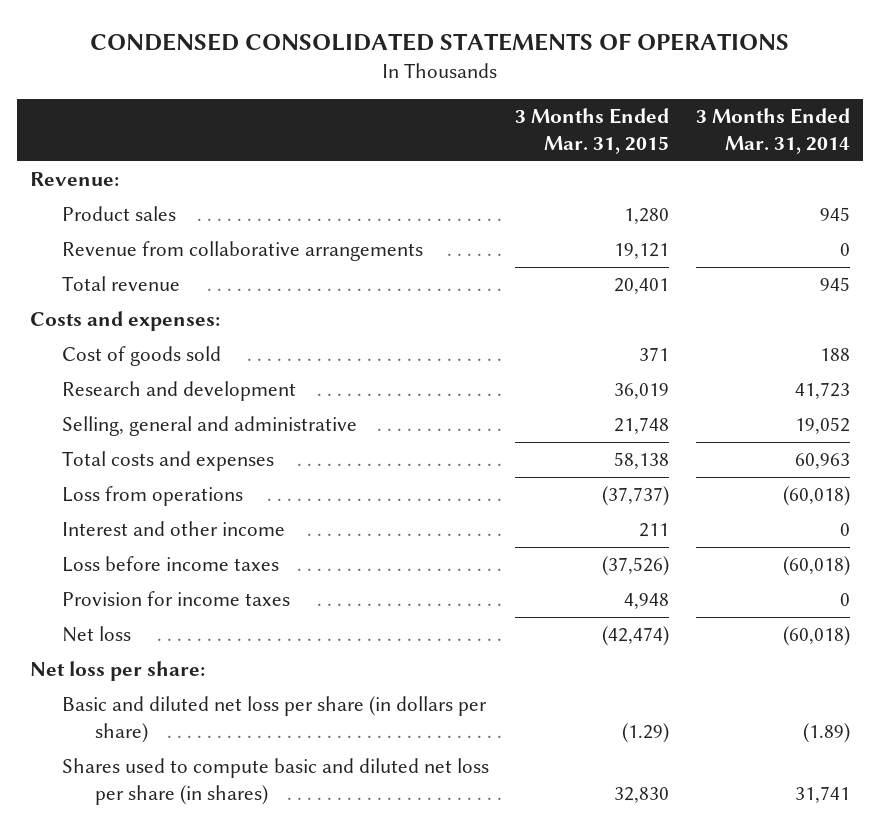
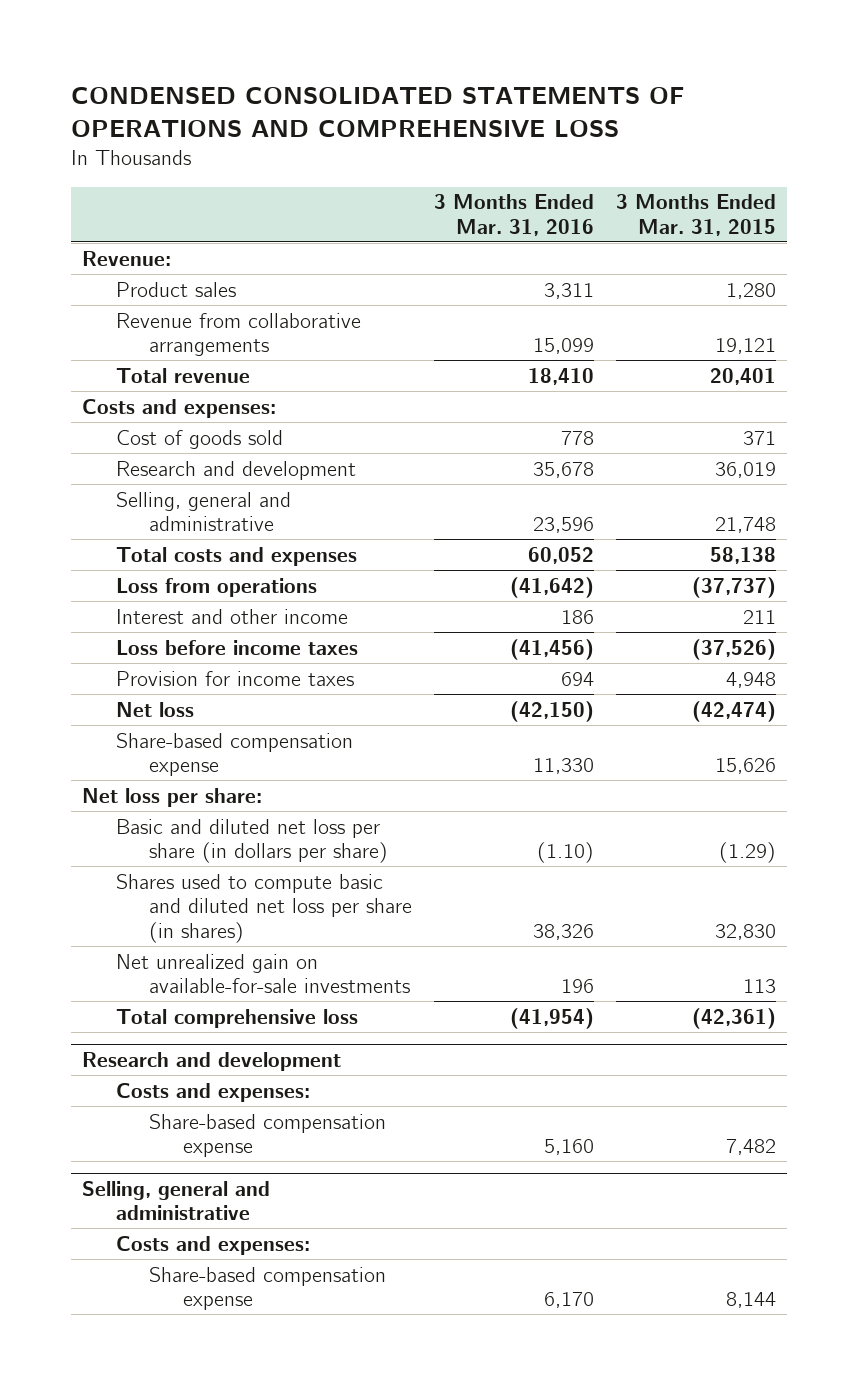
[89,32,789,51] CONDENSED CONSOLIDATED STATEMENTS OF OPERATIONS -> [71,87,685,137] CONDENSED CONSOLIDATED STATEMENTS OF OPERATIONS AND COMPREHENSIVE LOSS
[695,108,850,154] 3 Months Ended Mar. 31, 2014 -> none
none -> [434,194,595,236] 3 Months Ended Mar. 31, 2016
none -> [115,732,353,777] Share-based compensation expense
none -> [115,953,411,994] Net unrealized gain on available-for-sale investments
none -> [115,1008,358,1028] Total comprehensive loss
none -> [82,1051,342,1071] Research and development
none -> [115,1082,310,1102] Costs and expenses:
none -> [149,1113,387,1158] Share-based compensation expense
none -> [82,1180,271,1221] Selling, general and administrative
none -> [115,1235,310,1255] Costs and expenses:
none -> [149,1266,387,1311] Share-based compensation expense

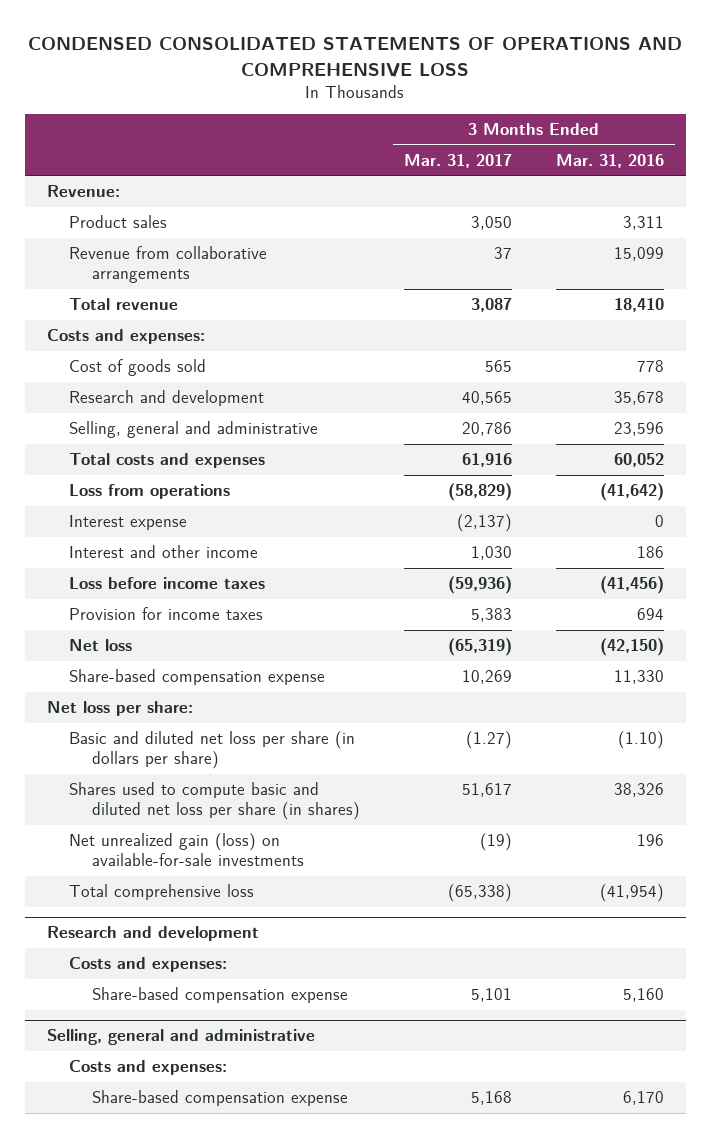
[616,194,777,236] 3 Months Ended Mar. 31, 2015 -> none
none -> [404,153,513,168] Mar. 31, 2017
none -> [69,514,188,530] Interest expense
[115,953,411,994] Net unrealized gain on available-for-sale investments -> [69,832,305,867] Net unrealized gain (loss) on available-for-sale investments

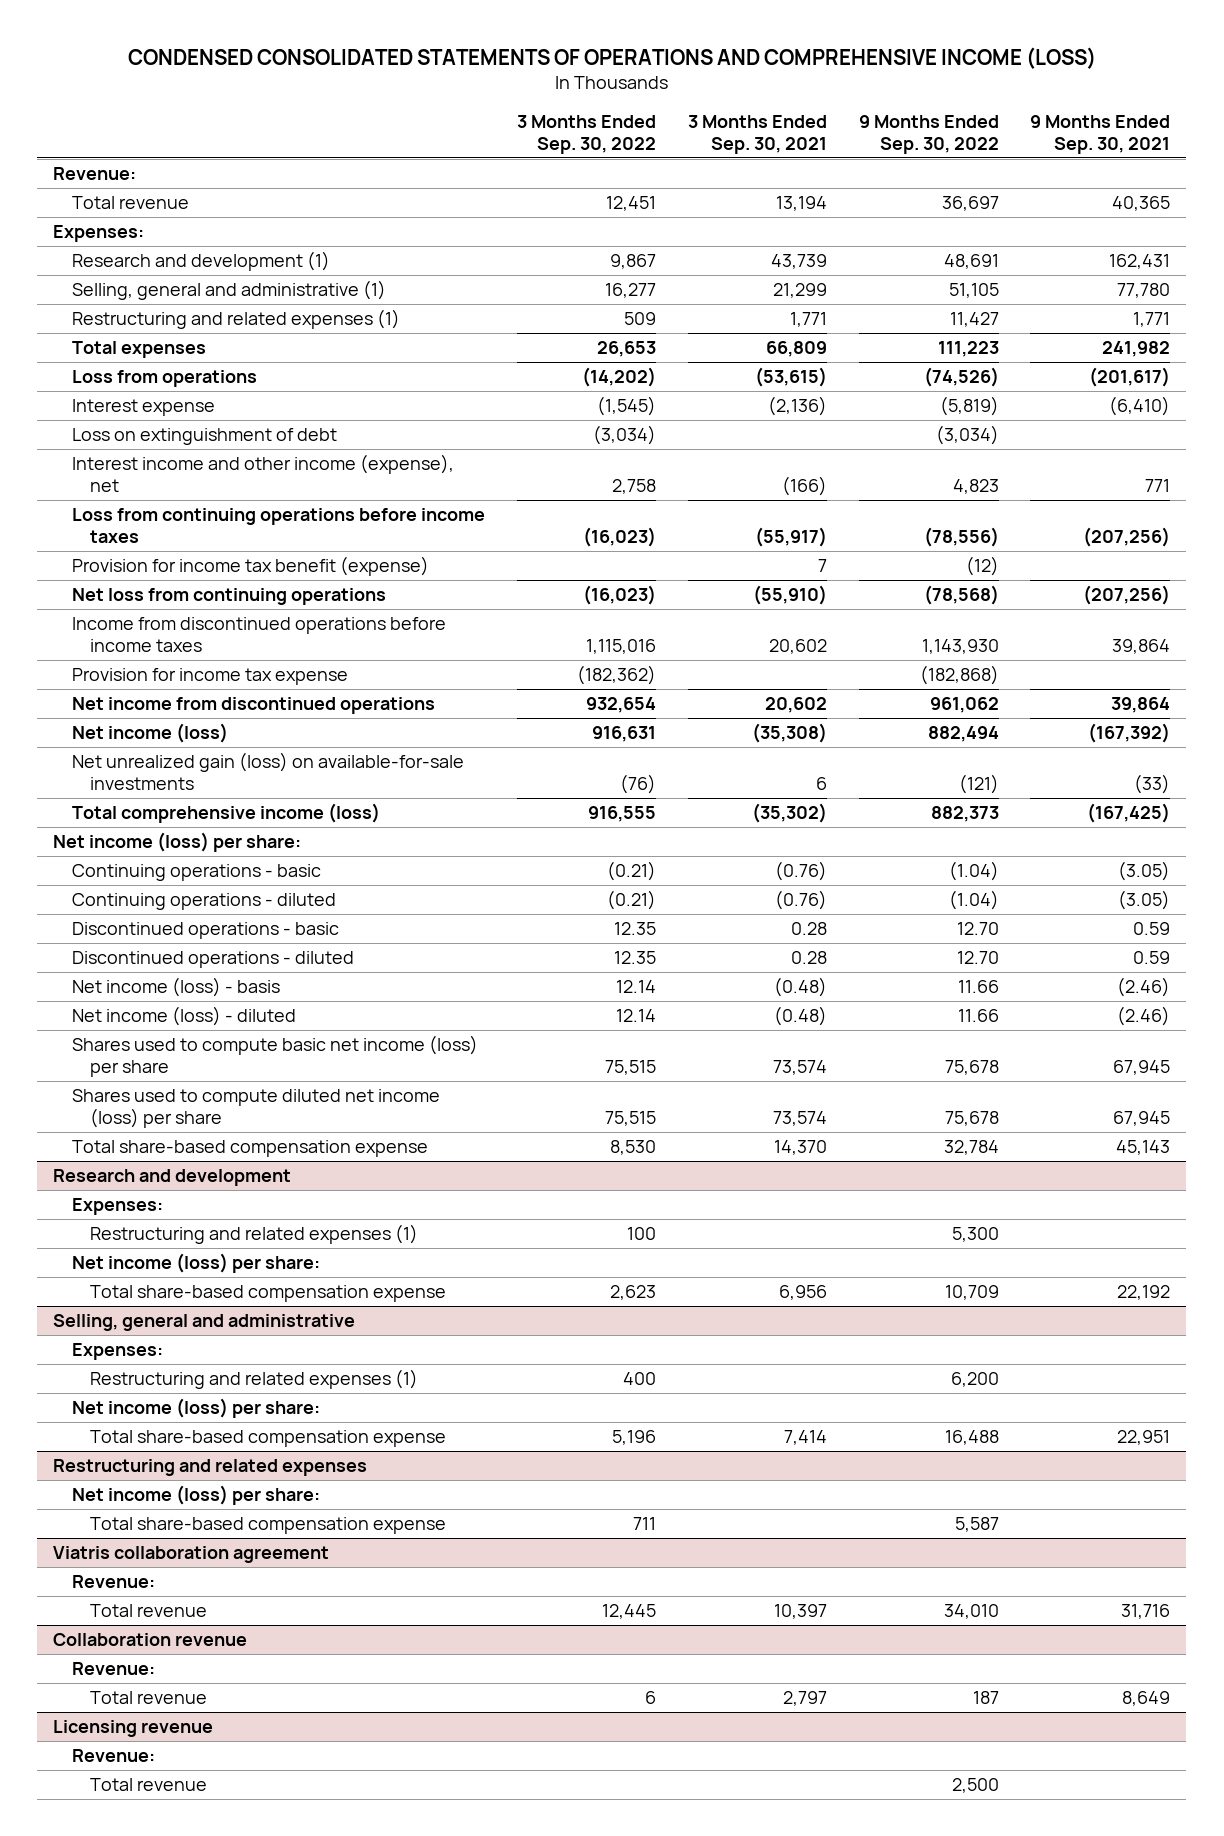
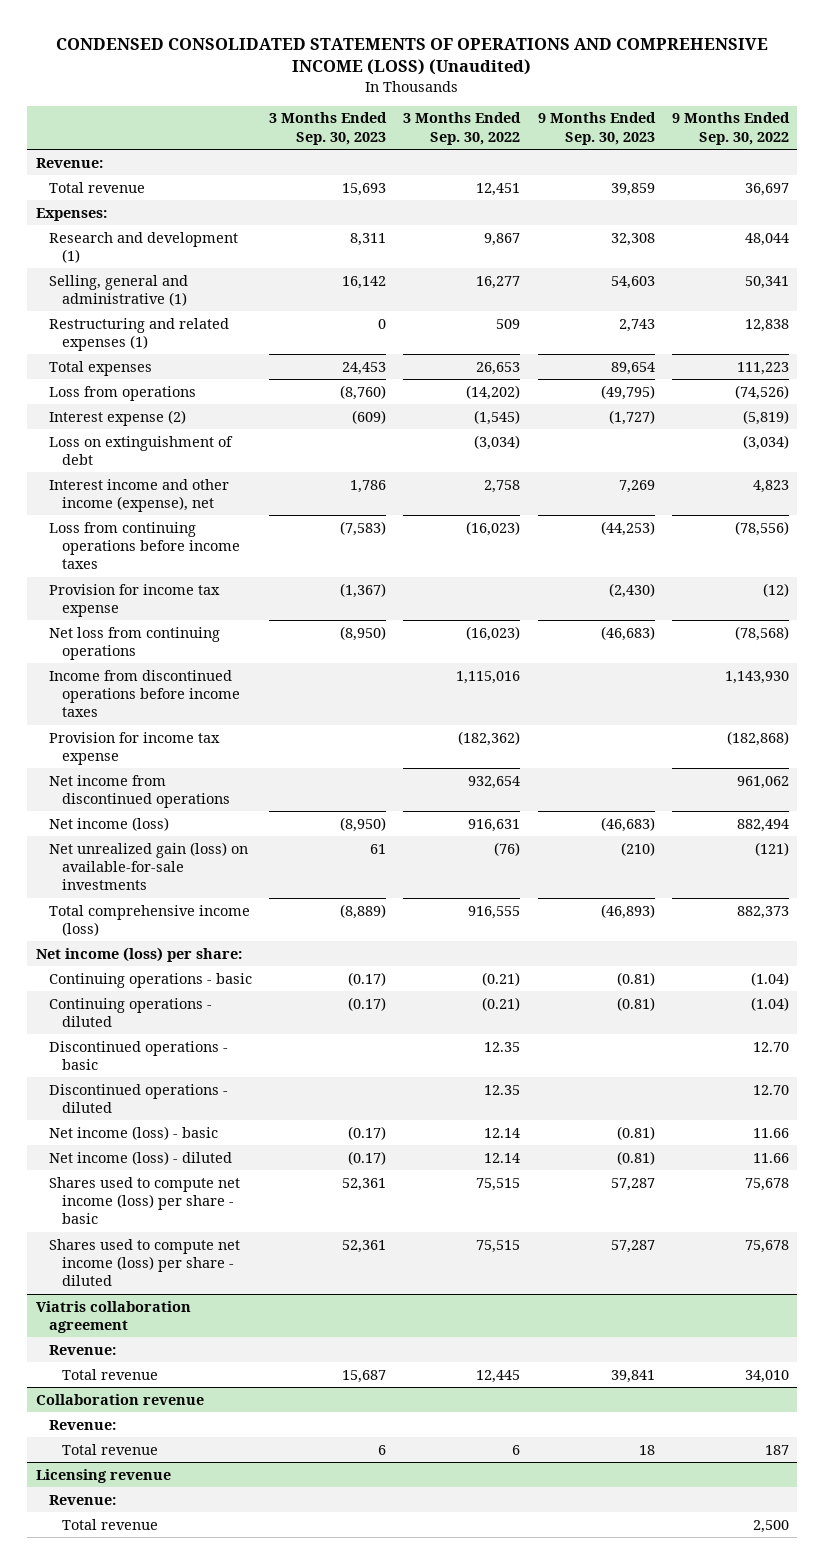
[127,46,1096,69] CONDENSED CONSOLIDATED STATEMENTS OF OPERATIONS AND COMPREHENSIVE INCOME (LOSS) -> [56,37,769,76] CONDENSED CONSOLIDATED STATEMENTS OF OPERATIONS AND COMPREHENSIVE INCOME (LOSS) (Unaudited)
[687,114,827,154] 3 Months Ended Sep. 30, 2021 -> none
[1030,114,1171,154] 9 Months Ended Sep. 30, 2021 -> none
none -> [269,112,388,145] 3 Months Ended Sep. 30, 2023
none -> [537,112,656,145] 9 Months Ended Sep. 30, 2023
[943,254,999,270] 48,691 -> [744,232,789,246] 48,044
[948,283,999,299] 51,105 -> [744,275,789,289] 50,341
[949,312,999,328] 11,427 -> [744,318,789,332] 12,838
[71,399,215,417] Interest expense -> [48,409,186,426] Interest expense (2)
[71,556,429,577] Provision for income tax benefit (expense) -> [48,583,220,617] Provision for income tax expense
[71,977,280,998] Net income (loss) - basis -> [48,1125,218,1140] Net income (loss) - basic
[71,1140,428,1158] Total share-based compensation expense -> none
[53,1169,292,1187] Research and development -> none
[71,1198,163,1216] Expenses: -> none
[90,1224,419,1245] Restructuring and related expenses (1) -> none
[71,1253,320,1274] Net income (loss) per share: -> none
[90,1285,447,1303] Total share-based compensation expense -> none
[53,1314,356,1332] Selling, general and administrative -> none
[71,1343,163,1361] Expenses: -> none
[90,1369,419,1390] Restructuring and related expenses (1) -> none
[71,1398,320,1419] Net income (loss) per share: -> none
[90,1430,447,1448] Total share-based compensation expense -> none
[53,1459,368,1477] Restructuring and related expenses -> none
[71,1485,320,1506] Net income (loss) per share: -> none
[90,1517,447,1535] Total share-based compensation expense -> none
[71,1035,478,1077] Shares used to compute basic net income (loss) per share -> [48,1176,240,1225] Shares used to compute net income (loss) per share - basic
[71,1089,440,1128] Shares used to compute diluted net income (loss) per share -> [48,1238,240,1287] Shares used to compute net income (loss) per share - diluted

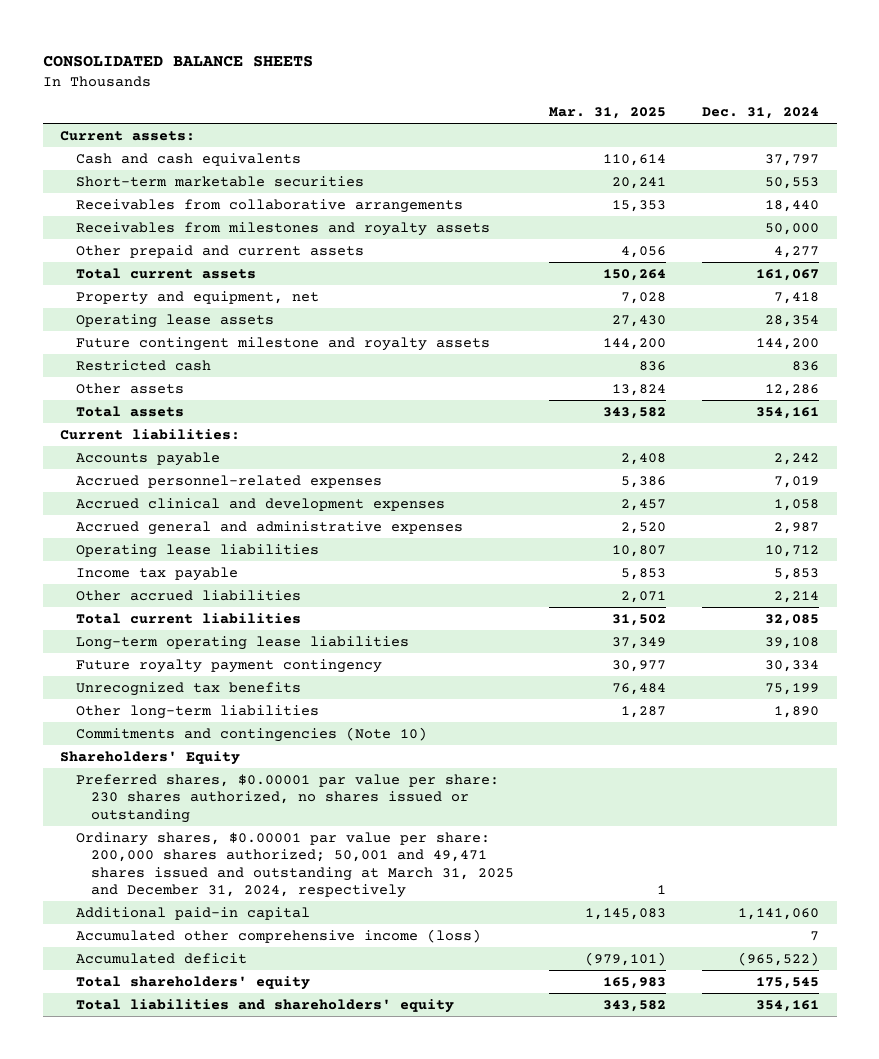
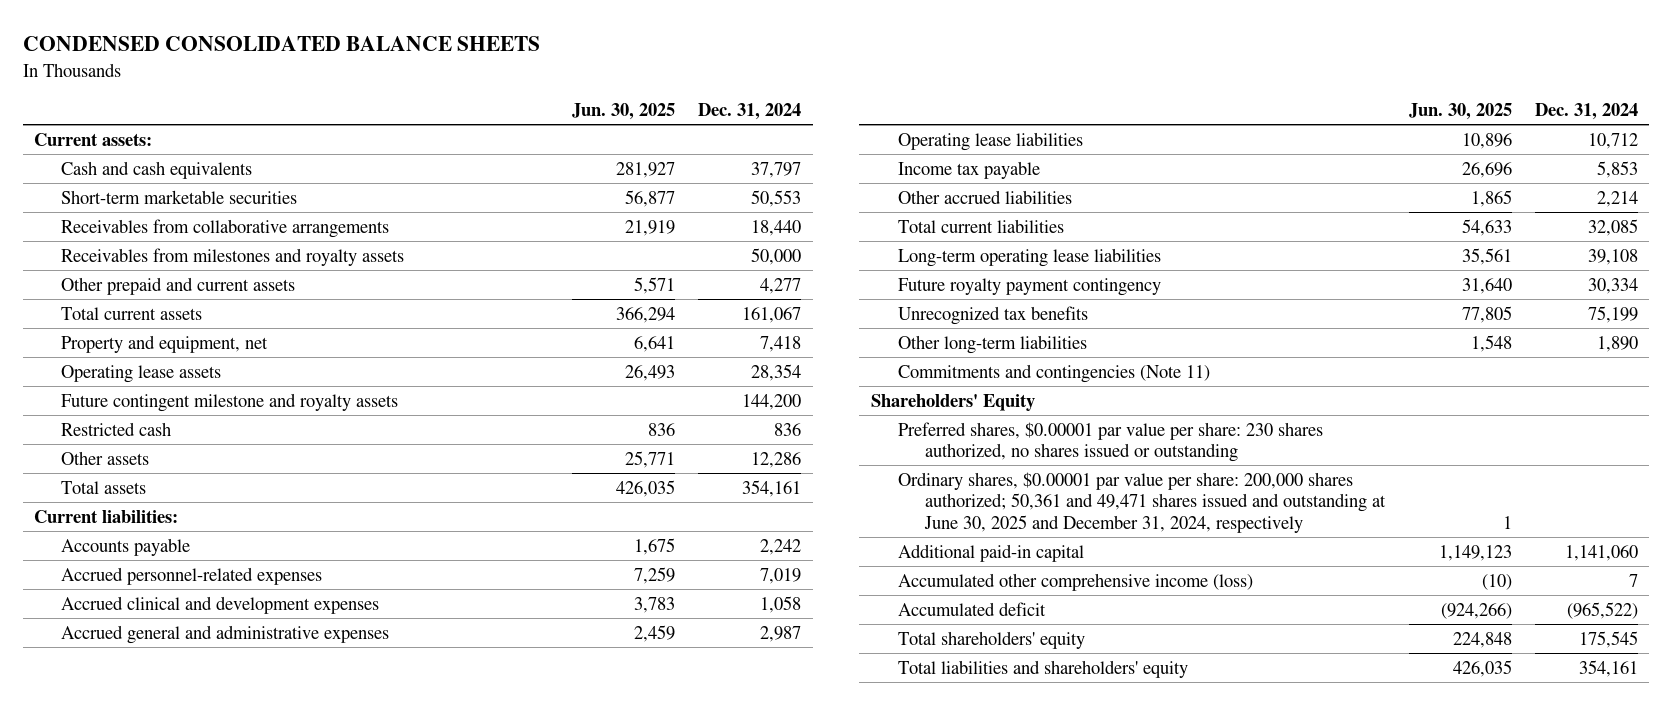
[42,54,313,67] CONSOLIDATED BALANCE SHEETS -> [22,36,540,52] CONDENSED CONSOLIDATED BALANCE SHEETS
[549,107,667,120] Mar. 31, 2025 -> none
none -> [571,102,675,120] Jun. 30, 2025
[75,726,427,742] Commitments and contingencies (Note 10) -> [898,363,1211,383] Commitments and contingencies (Note 11)
[75,831,515,898] Ordinary shares, $0.00001 par value per share: 200,000 shares authorized; 50,001 and 49,471 shares issued and outstanding at March 31, 2025 and December 31, 2024, respectively -> [898,471,1387,533] Ordinary shares, $0.00001 par value per share: 200,000 shares authorized; 50,361 and 49,471 shares issued and outstanding at June 30, 2025 and December 31, 2024, respectively

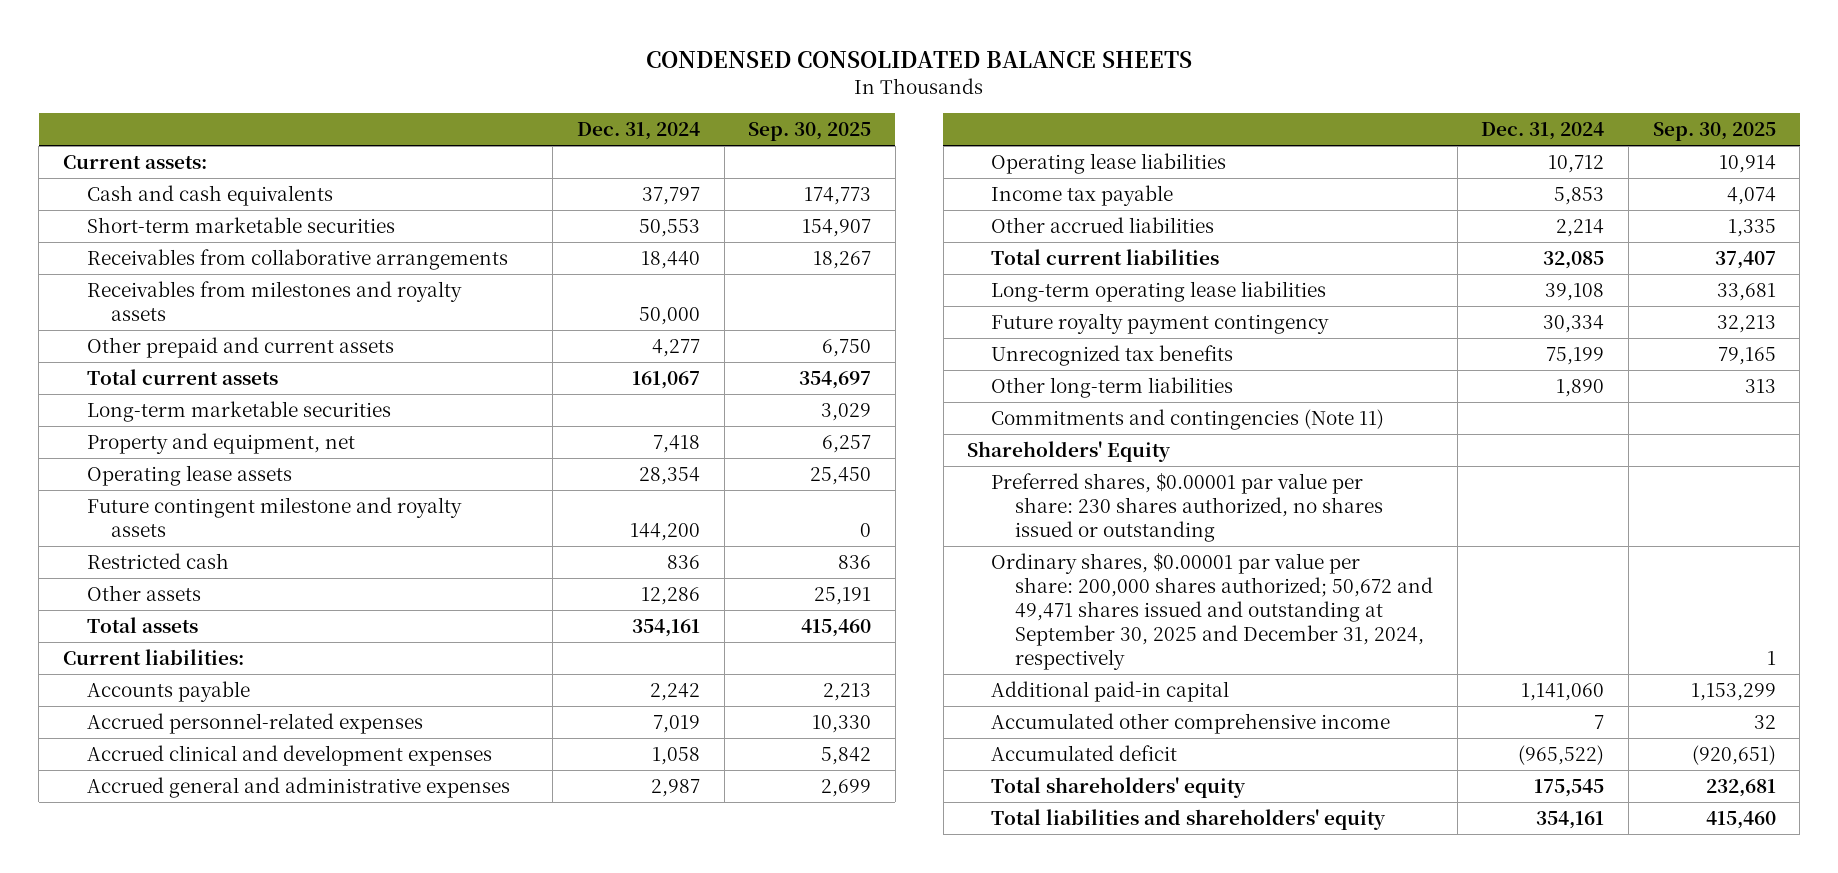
[571,102,675,120] Jun. 30, 2025 -> none
none -> [748,122,872,142] Sep. 30, 2025
none -> [86,400,391,422] Long-term marketable securities
[898,471,1387,533] Ordinary shares, $0.00001 par value per share: 200,000 shares authorized; 50,361 and 49,471 shares issued and outstanding at June 30, 2025 and December 31, 2024, respectively -> [991,552,1434,670] Ordinary shares, $0.00001 par value per share: 200,000 shares authorized; 50,672 and 49,471 shares issued and outstanding at September 30, 2025 and December 31, 2024, respectively
[898,572,1254,591] Accumulated other comprehensive income (loss) -> [991,712,1391,734] Accumulated other comprehensive income

